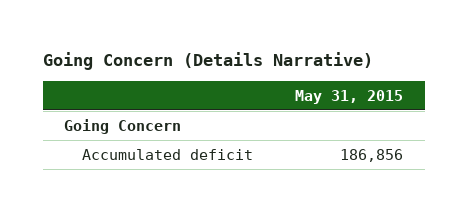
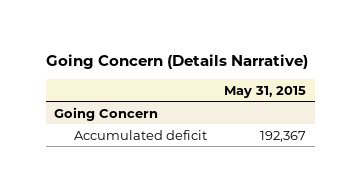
[340,149,404,163] 186,856 -> [260,130,307,142] 192,367

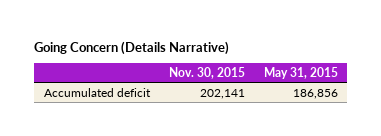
none -> [168,66,245,79] Nov. 30, 2015
[54,106,159,121] Going Concern -> none
[260,130,307,142] 192,367 -> [292,88,338,99] 186,856

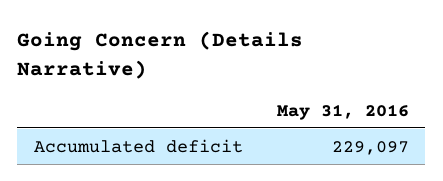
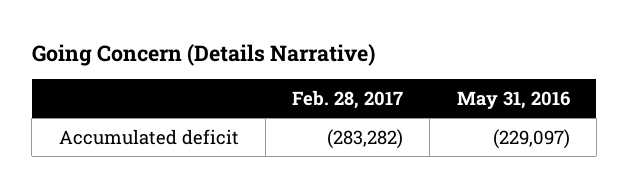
none -> [292,89,404,109] Feb. 28, 2017
[331,140,409,155] 229,097 -> [492,128,570,149] (229,097)

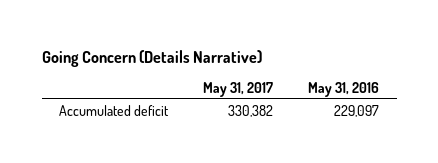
[292,89,404,109] Feb. 28, 2017 -> none
none -> [203,82,274,98] May 31, 2017
[492,128,570,149] (229,097) -> [334,104,380,117] 229,097

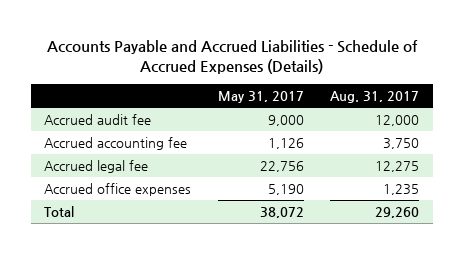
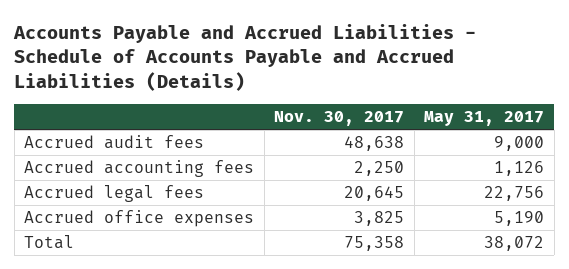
[46,40,418,75] Accounts Payable and Accrued Liabilities - Schedule of Accrued Expenses (Details) -> [13,23,477,91] Accounts Payable and Accrued Liabilities - Schedule of Accounts Payable and Accrued Liabilities (Details)
[330,91,420,104] Aug. 31, 2017 -> none
none -> [274,111,405,127] Nov. 30, 2017
[44,113,152,125] Accrued audit fee -> [24,135,205,150] Accrued audit fees
[44,136,188,150] Accrued accounting fee -> [24,160,255,178] Accrued accounting fees
[44,159,149,173] Accrued legal fee -> [24,185,205,203] Accrued legal fees

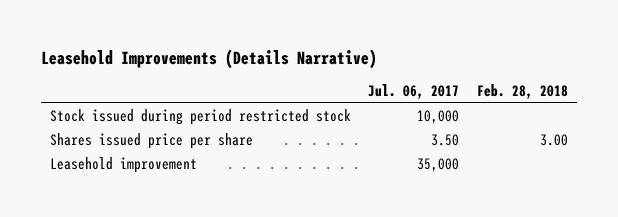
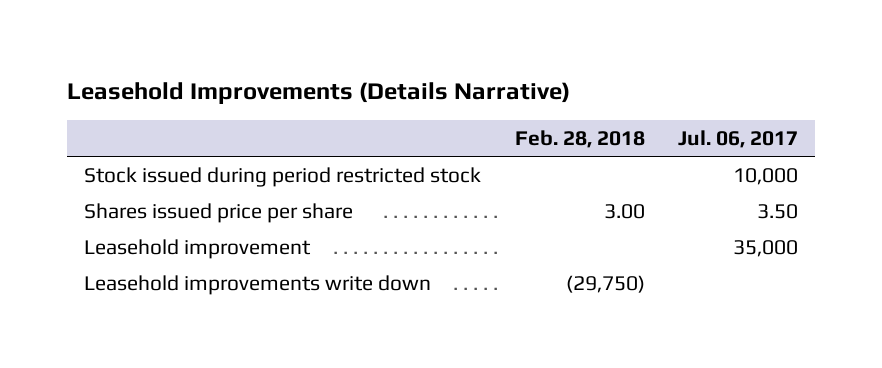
none -> [83,274,431,295] Leasehold improvements write down

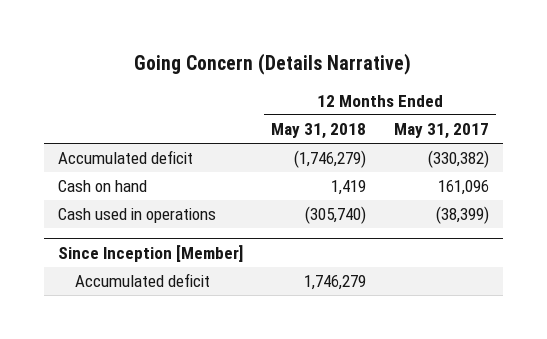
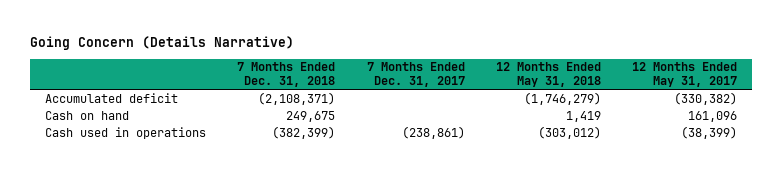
none -> [237,62,336,87] 7 Months Ended Dec. 31, 2018
none -> [366,62,465,87] 7 Months Ended Dec. 31, 2017
[57,245,243,263] Since Inception [Member] -> none
[74,273,210,288] Accumulated deficit -> none
[304,206,366,225] (305,740) -> [537,125,601,139] (303,012)

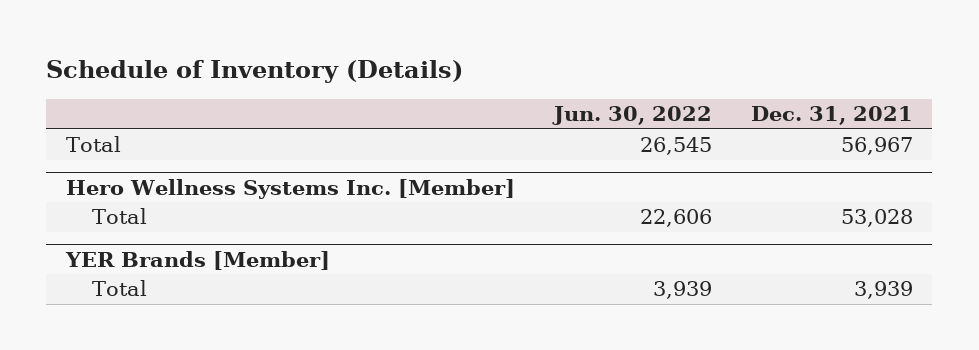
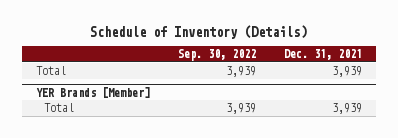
[551,106,712,126] Jun. 30, 2022 -> none
none -> [178,49,257,62] Sep. 30, 2022
[65,178,515,199] Hero Wellness Systems Inc. [Member] -> none
[92,208,148,225] Total -> none
[840,137,913,156] 56,967 -> [332,66,363,78] 3,939

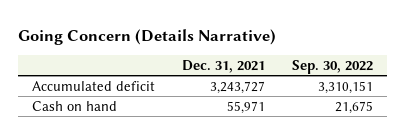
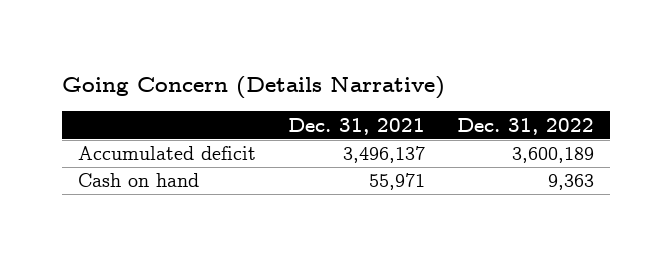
[292,59,374,74] Sep. 30, 2022 -> none
none -> [456,117,594,135] Dec. 31, 2022
[209,80,265,94] 3,243,727 -> [343,146,426,164] 3,496,137

